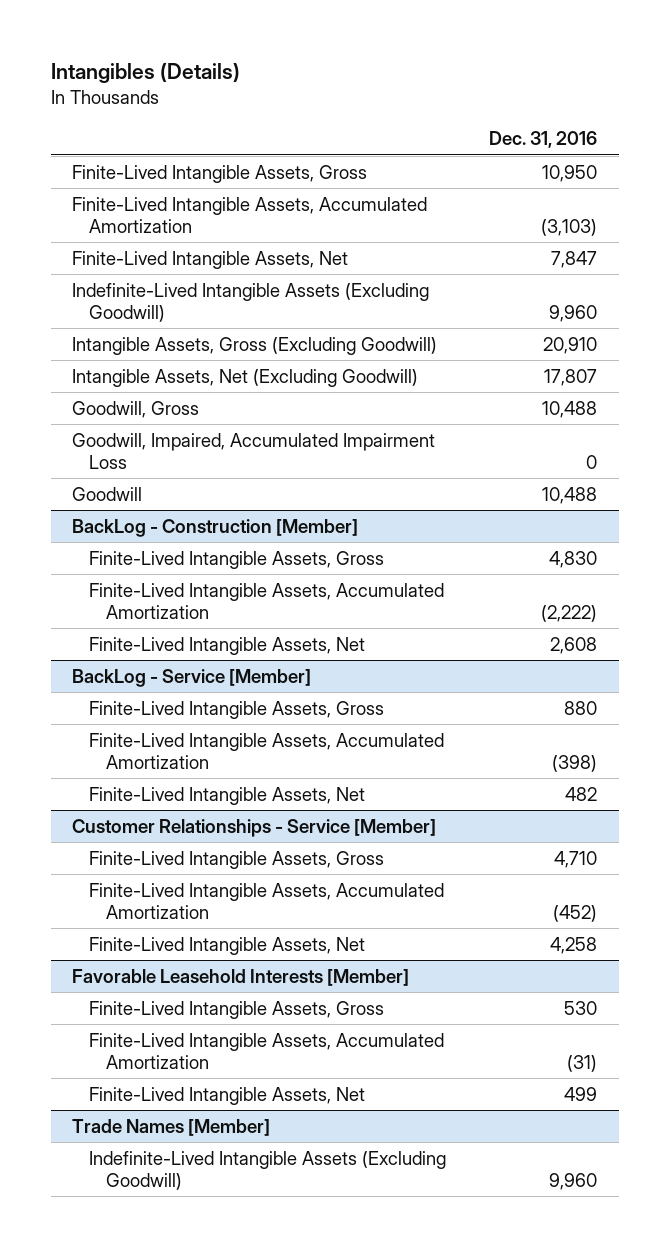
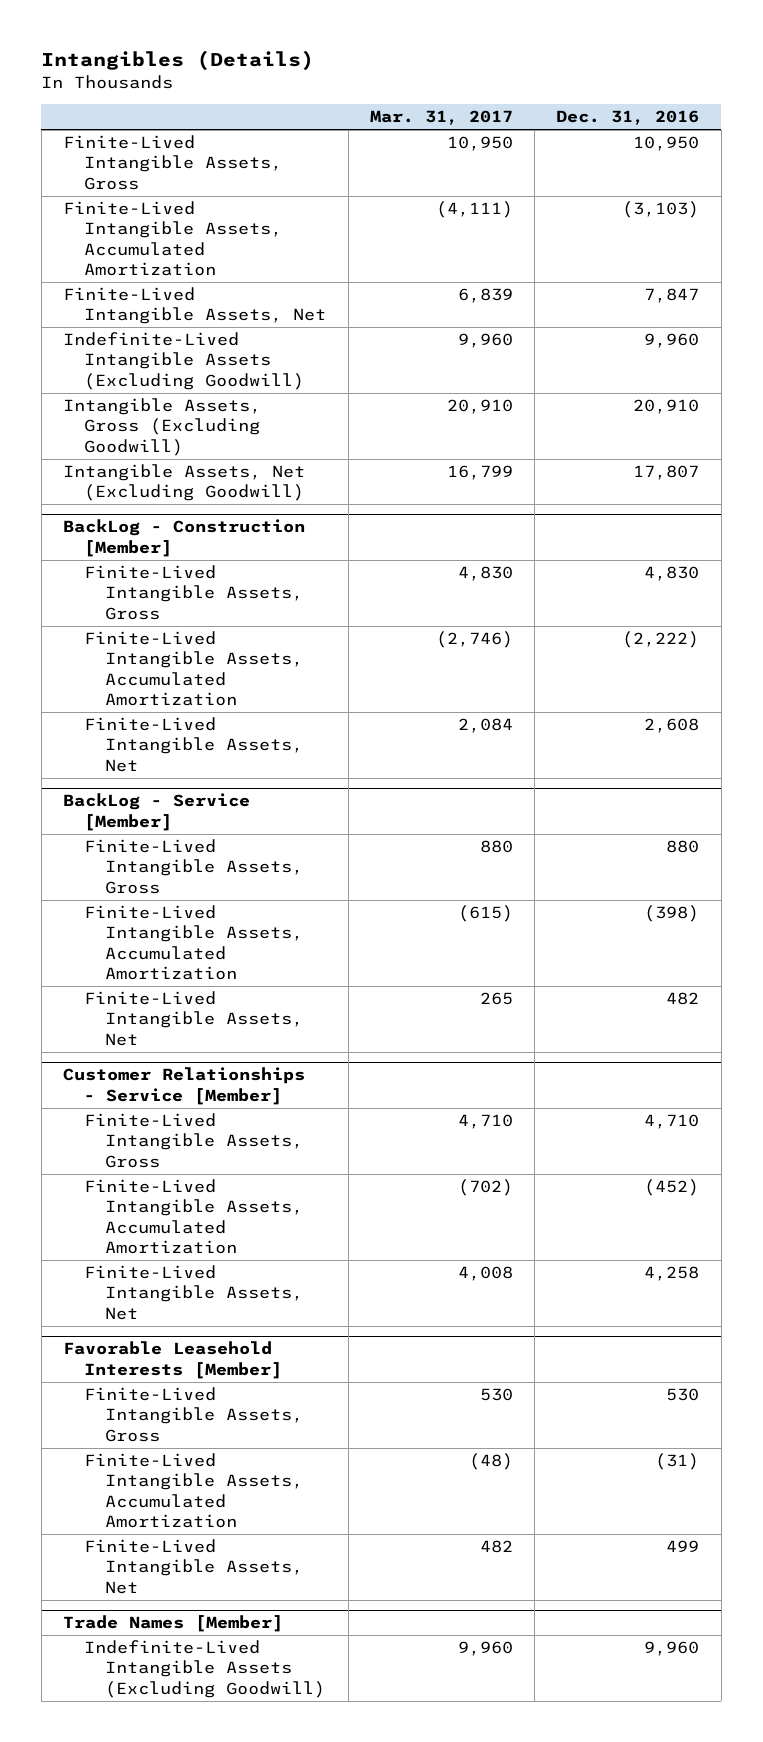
none -> [369,110,513,126] Mar. 31, 2017
[72,400,200,418] Goodwill, Gross -> none
[72,432,436,469] Goodwill, Impaired, Accumulated Impairment Loss -> none
[72,486,143,501] Goodwill -> none

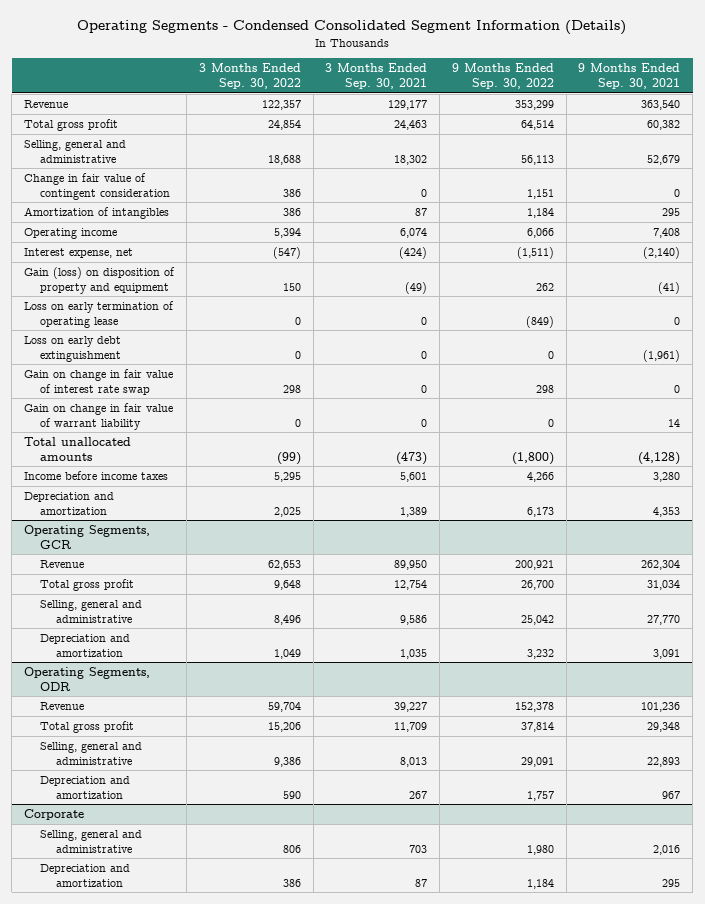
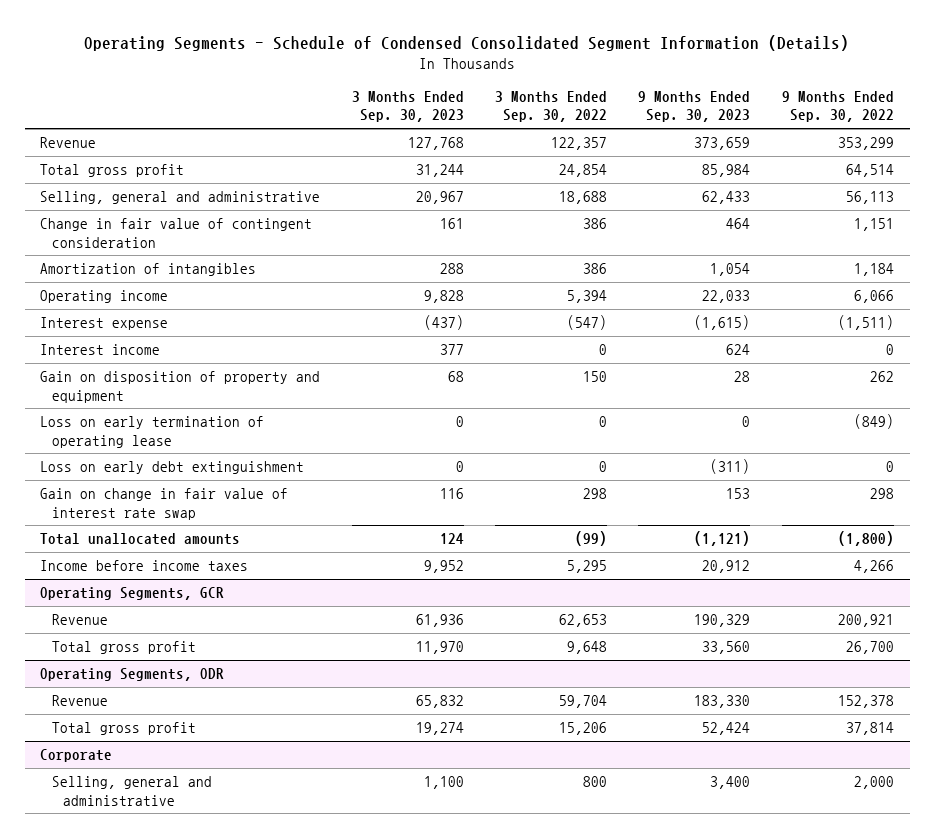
[77,20,627,36] Operating Segments - Condensed Consolidated Segment Information (Details) -> [84,34,850,51] Operating Segments - Schedule of Condensed Consolidated Segment Information (Details)
[325,63,428,90] 3 Months Ended Sep. 30, 2021 -> none
[578,63,681,90] 9 Months Ended Sep. 30, 2021 -> none
none -> [351,91,464,123] 3 Months Ended Sep. 30, 2023
none -> [638,91,751,123] 9 Months Ended Sep. 30, 2023
[24,247,134,258] Interest expense, net -> [40,317,169,331] Interest expense
none -> [40,344,161,356] Interest income
[24,266,176,294] Gain (loss) on disposition of property and equipment -> [40,371,321,403] Gain on disposition of property and equipment
[24,402,174,430] Gain on change in fair value of warrant liability -> none
[24,491,115,515] Depreciation and amortization -> none
[40,599,143,623] Selling, general and administrative -> none
[40,633,131,657] Depreciation and amortization -> none
[40,741,143,765] Selling, general and administrative -> none
[40,775,131,799] Depreciation and amortization -> none
[40,863,131,887] Depreciation and amortization -> none
[282,844,301,853] 806 -> [583,776,608,788] 800
[526,844,554,855] 1,980 -> [853,776,894,790] 2,000

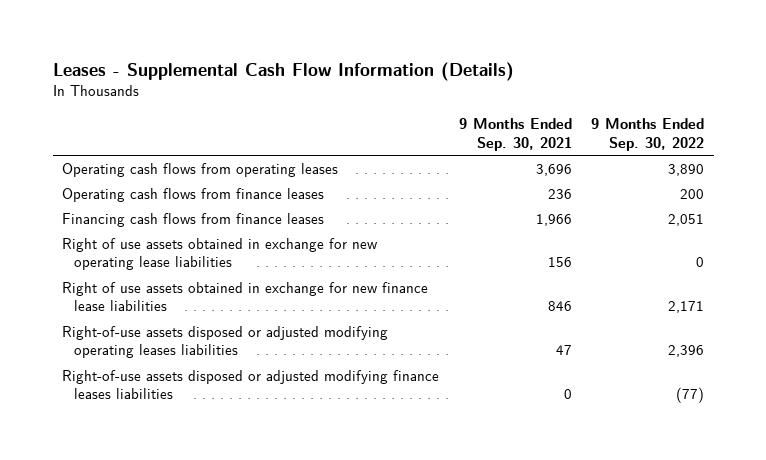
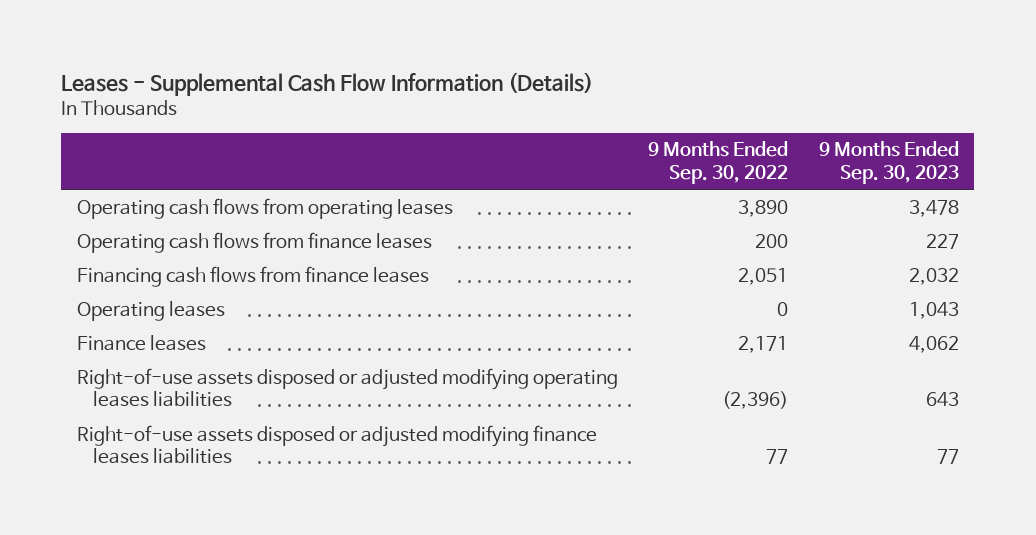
[458,118,572,151] 9 Months Ended Sep. 30, 2021 -> none
none -> [818,141,959,184] 9 Months Ended Sep. 30, 2023
[62,237,379,271] Right of use assets obtained in exchange for new operating lease liabilities -> [76,300,225,321] Operating leases
[62,281,429,312] Right of use assets obtained in exchange for new finance lease liabilities -> [76,334,206,351] Finance leases
[668,345,705,358] 2,396 -> [722,391,789,410] (2,396)
[676,387,705,404] (77) -> [766,449,789,465] 77

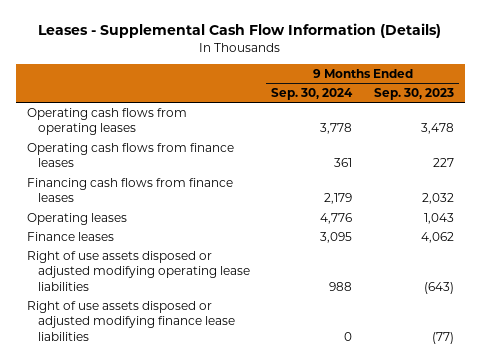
[648,141,789,184] 9 Months Ended Sep. 30, 2022 -> none
none -> [271,88,354,101] Sep. 30, 2024
[76,367,618,408] Right-of-use assets disposed or adjusted modifying operating leases liabilities -> [27,250,250,291] Right of use assets disposed or adjusted modifying operating lease liabilities
[925,392,959,407] 643 -> [423,281,454,294] (643)
[76,424,597,465] Right-of-use assets disposed or adjusted modifying finance leases liabilities -> [27,300,235,341] Right of use assets disposed or adjusted modifying finance lease liabilities
[936,449,959,465] 77 -> [431,331,454,344] (77)

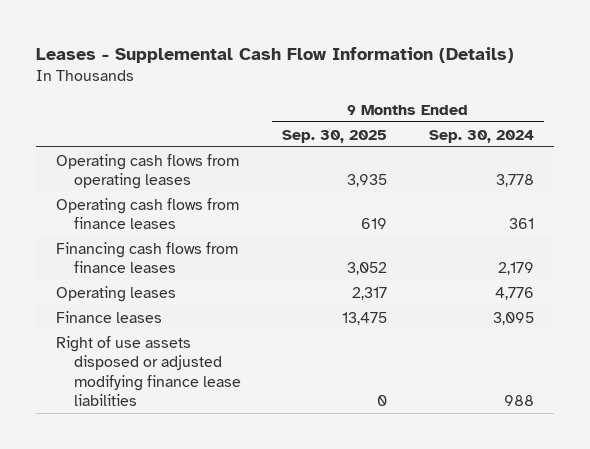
[373,88,454,101] Sep. 30, 2023 -> none
none -> [282,129,388,143] Sep. 30, 2025
[27,250,250,291] Right of use assets disposed or adjusted modifying operating lease liabilities -> none
[344,331,353,341] 0 -> [503,395,534,407] 988

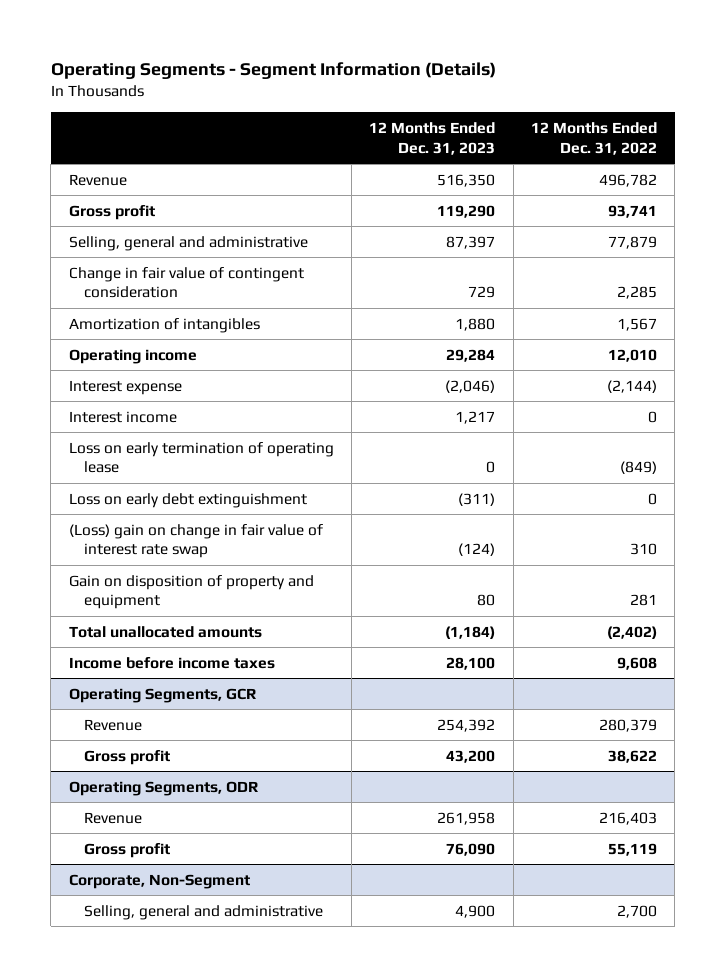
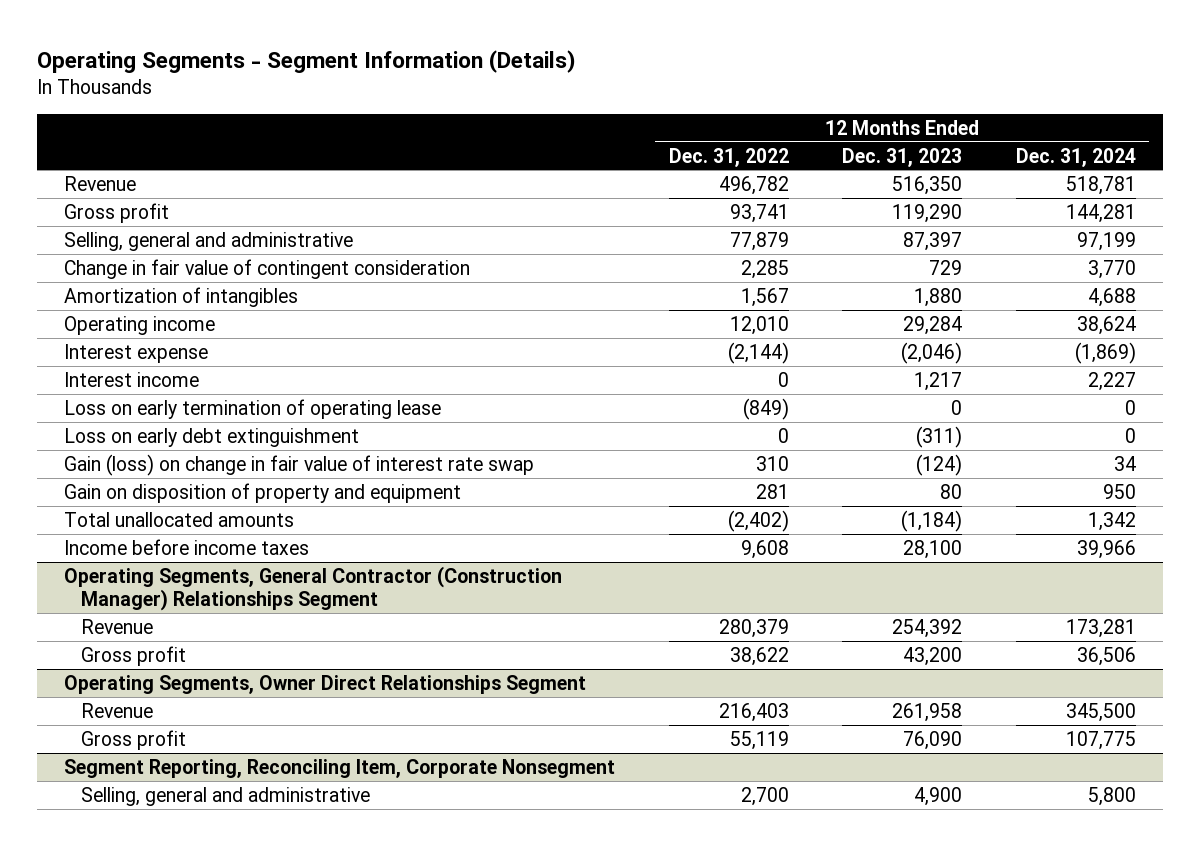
none -> [1015,147,1136,167] Dec. 31, 2024
[68,523,323,559] (Loss) gain on change in fair value of interest rate swap -> [64,453,535,476] Gain (loss) on change in fair value of interest rate swap
[68,687,257,703] Operating Segments, GCR -> none
none -> [64,565,563,611] Operating Segments, General Contractor (Construction Manager) Relationships Segment
[68,780,259,796] Operating Segments, ODR -> none
none -> [64,674,587,694] Operating Segments, Owner Direct Relationships Segment
[68,873,250,889] Corporate, Non-Segment -> [64,758,616,778] Segment Reporting, Reconciling Item, Corporate Nonsegment

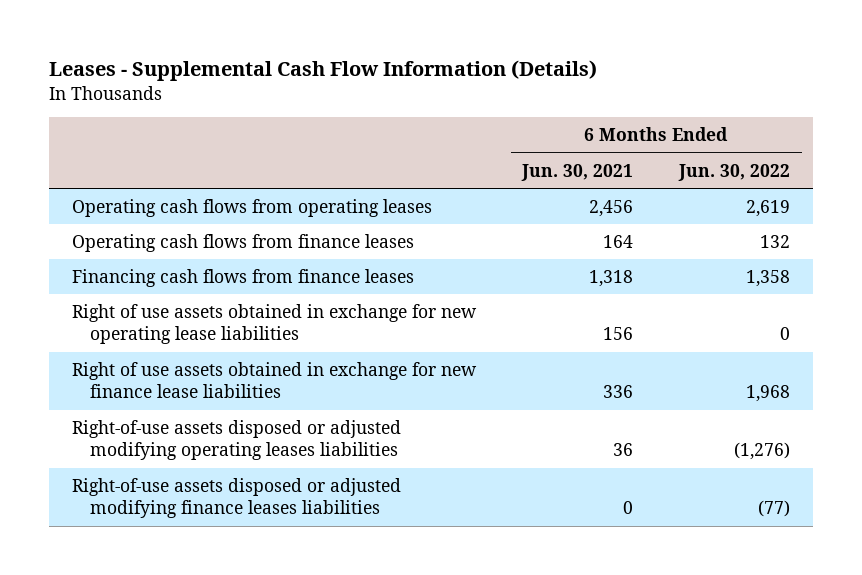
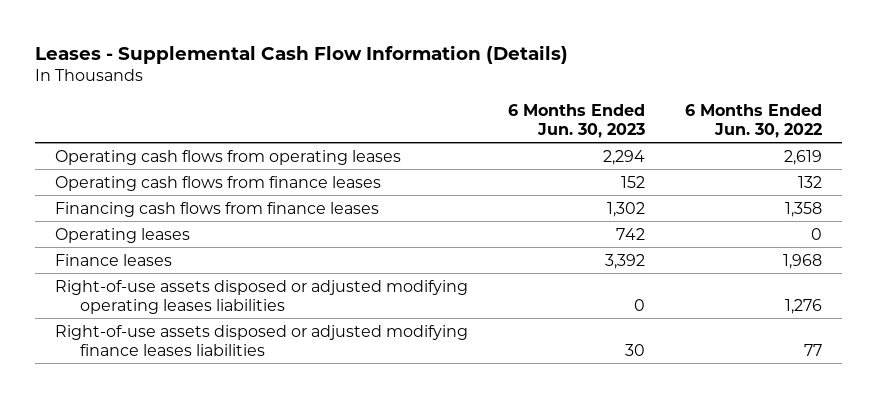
[521,163,634,181] Jun. 30, 2021 -> none
none -> [508,104,646,138] 6 Months Ended Jun. 30, 2023
[71,304,477,345] Right of use assets obtained in exchange for new operating lease liabilities -> [55,227,191,243] Operating leases
[71,362,477,399] Right of use assets obtained in exchange for new finance lease liabilities -> [55,253,173,266] Finance leases
[734,442,791,461] (1,276) -> [784,298,822,314] 1,276
[758,500,791,518] (77) -> [803,343,822,356] 77

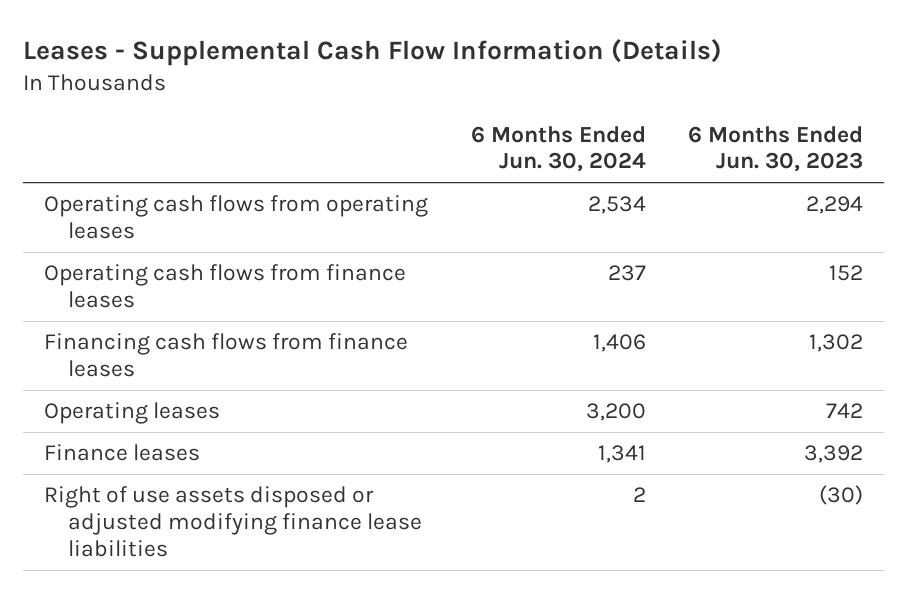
[684,104,822,138] 6 Months Ended Jun. 30, 2022 -> none
none -> [470,125,646,173] 6 Months Ended Jun. 30, 2024
[55,279,469,314] Right-of-use assets disposed or adjusted modifying operating leases liabilities -> none
[55,324,469,356] Right-of-use assets disposed or adjusted modifying finance leases liabilities -> [44,486,422,557] Right of use assets disposed or adjusted modifying finance lease liabilities
[625,343,646,356] 30 -> [819,485,864,506] (30)

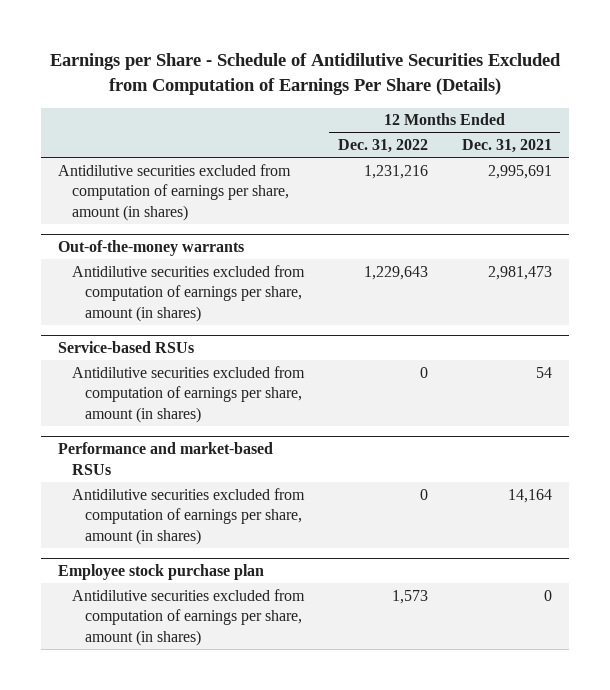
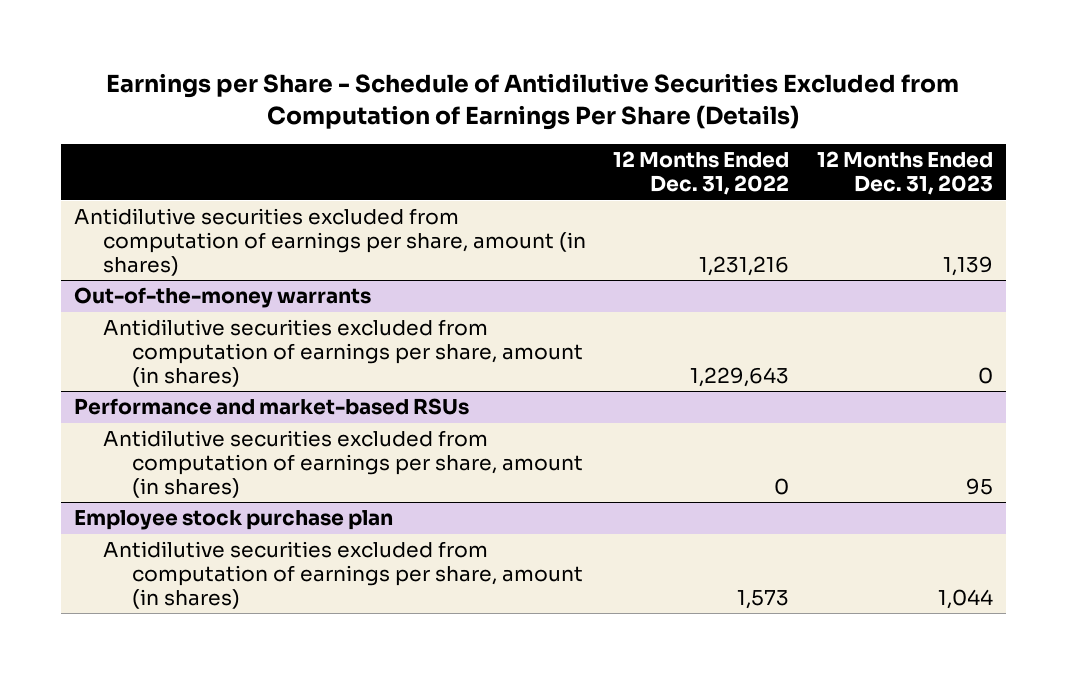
[461,139,552,154] Dec. 31, 2021 -> none
none -> [816,151,993,196] 12 Months Ended Dec. 31, 2023
[58,340,195,353] Service-based RSUs -> none
[71,365,305,423] Antidilutive securities excluded from computation of earnings per share, amount (in shares) -> none

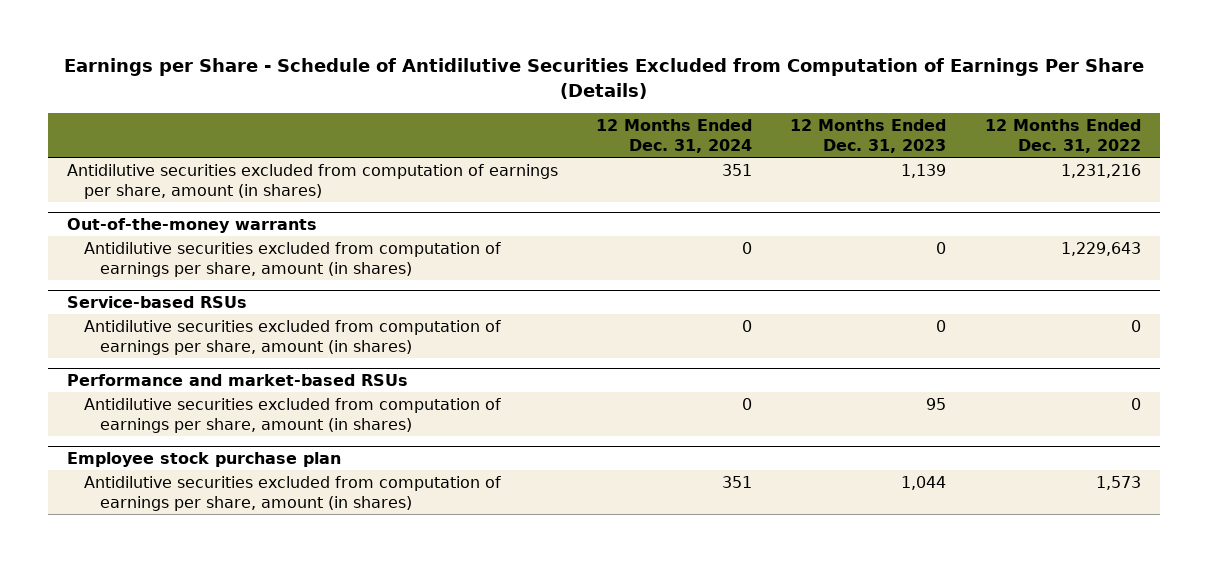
none -> [596,118,753,153] 12 Months Ended Dec. 31, 2024
none -> [66,295,247,308] Service-based RSUs
none -> [83,319,501,355] Antidilutive securities excluded from computation of earnings per share, amount (in shares)

